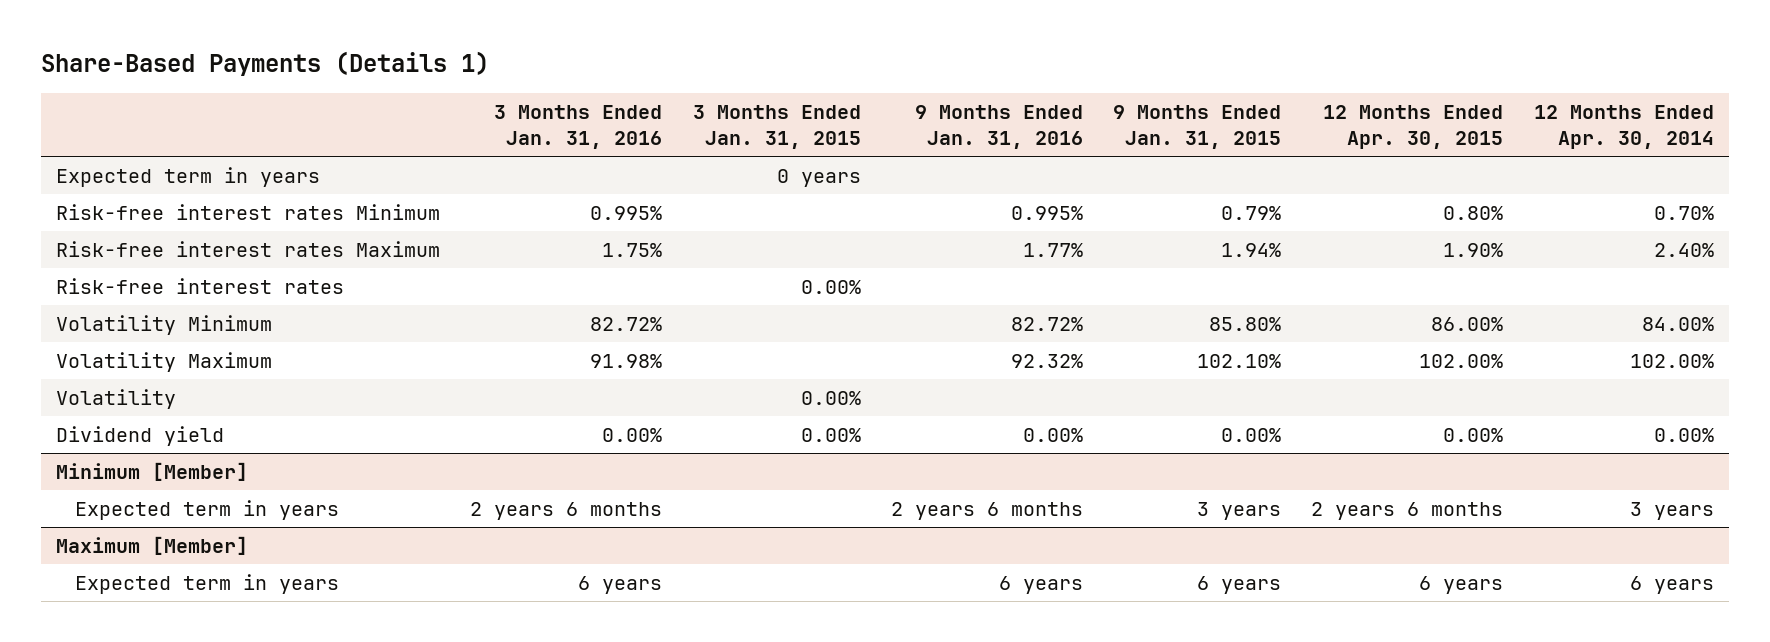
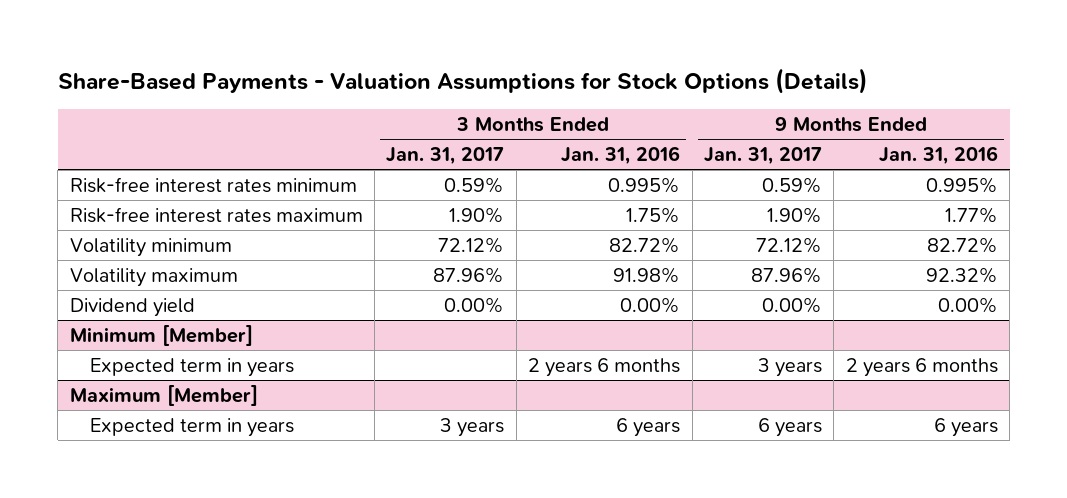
[40,51,489,77] Share-Based Payments (Details 1) -> [57,67,868,94] Share-Based Payments - Valuation Assumptions for Stock Options (Details)
[692,104,861,149] 3 Months Ended Jan. 31, 2015 -> none
[1113,104,1282,149] 9 Months Ended Jan. 31, 2015 -> none
[1323,104,1504,149] 12 Months Ended Apr. 30, 2015 -> none
[1533,104,1714,149] 12 Months Ended Apr. 30, 2014 -> none
none -> [386,147,505,166] Jan. 31, 2017
none -> [703,147,822,166] Jan. 31, 2017
[56,167,321,188] Expected term in years -> none
[56,278,345,295] Risk-free interest rates -> none
[56,389,177,410] Volatility -> none
[56,204,441,221] Risk-free interest rates Minimum -> [69,176,357,193] Risk-free interest rates minimum
[56,241,441,258] Risk-free interest rates Maximum -> [69,206,363,223] Risk-free interest rates maximum
[56,315,273,336] Volatility Minimum -> [69,237,232,257] Volatility minimum
[56,352,273,373] Volatility Maximum -> [69,267,238,287] Volatility maximum

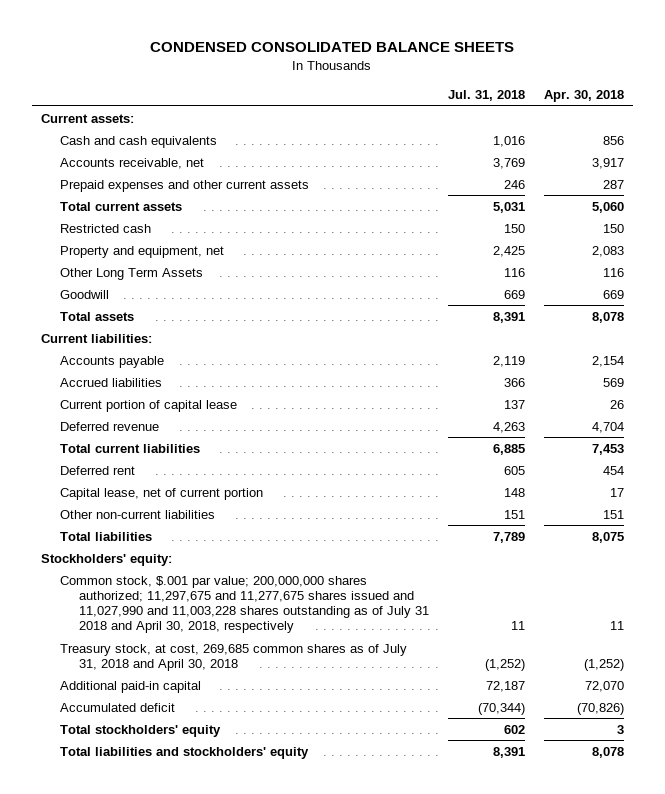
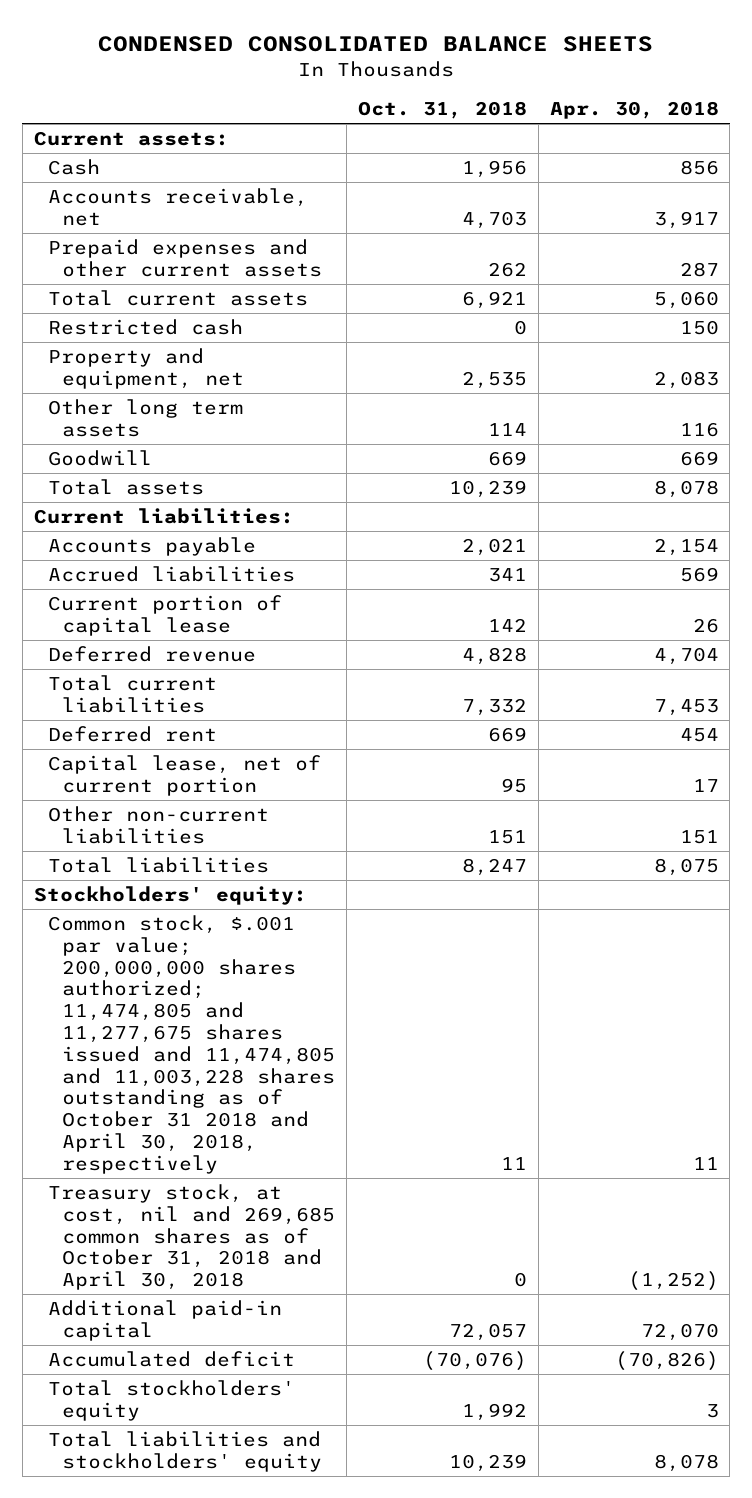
[448,90,526,102] Jul. 31, 2018 -> none
none -> [357,101,527,120] Oct. 31, 2018
[60,135,218,148] Cash and cash equivalents -> [47,158,100,175] Cash
[60,267,204,280] Other Long Term Assets -> [47,398,243,437] Other long term assets
[60,575,430,634] Common stock, $.001 par value; 200,000,000 shares authorized; 11,297,675 and 11,277,675 shares issued and 11,027,990 and 11,003,228 shares outstanding as of July 31 2018 and April 30, 2018, respectively -> [47,914,336,1174] Common stock, $.001 par value; 200,000,000 shares authorized; 11,474,805 and 11,277,675 shares issued and 11,474,805 and 11,003,228 shares outstanding as of October 31 2018 and April 30, 2018, respectively
[60,643,408,671] Treasury stock, at cost, 269,685 common shares as of July 31, 2018 and April 30, 2018 -> [47,1183,336,1291] Treasury stock, at cost, nil and 269,685 common shares as of October 31, 2018 and April 30, 2018

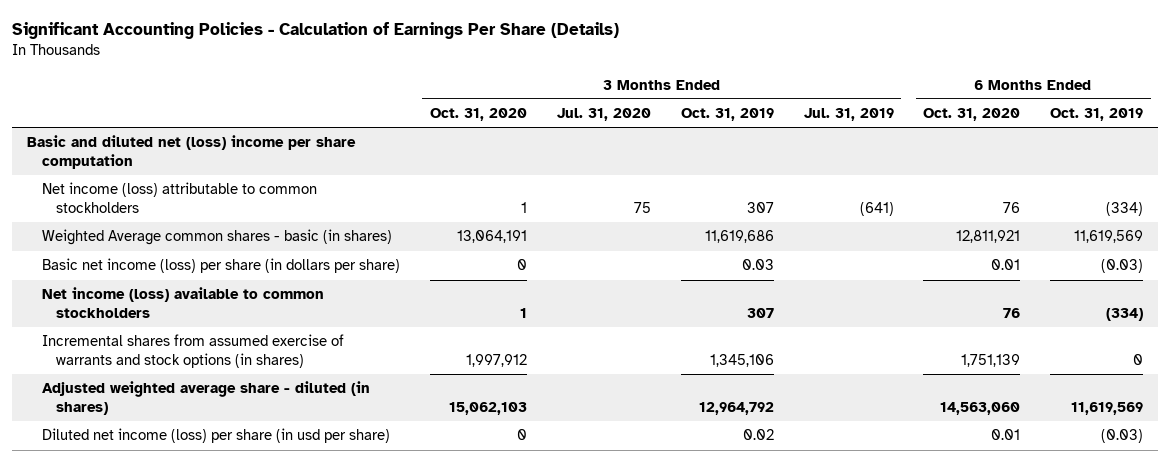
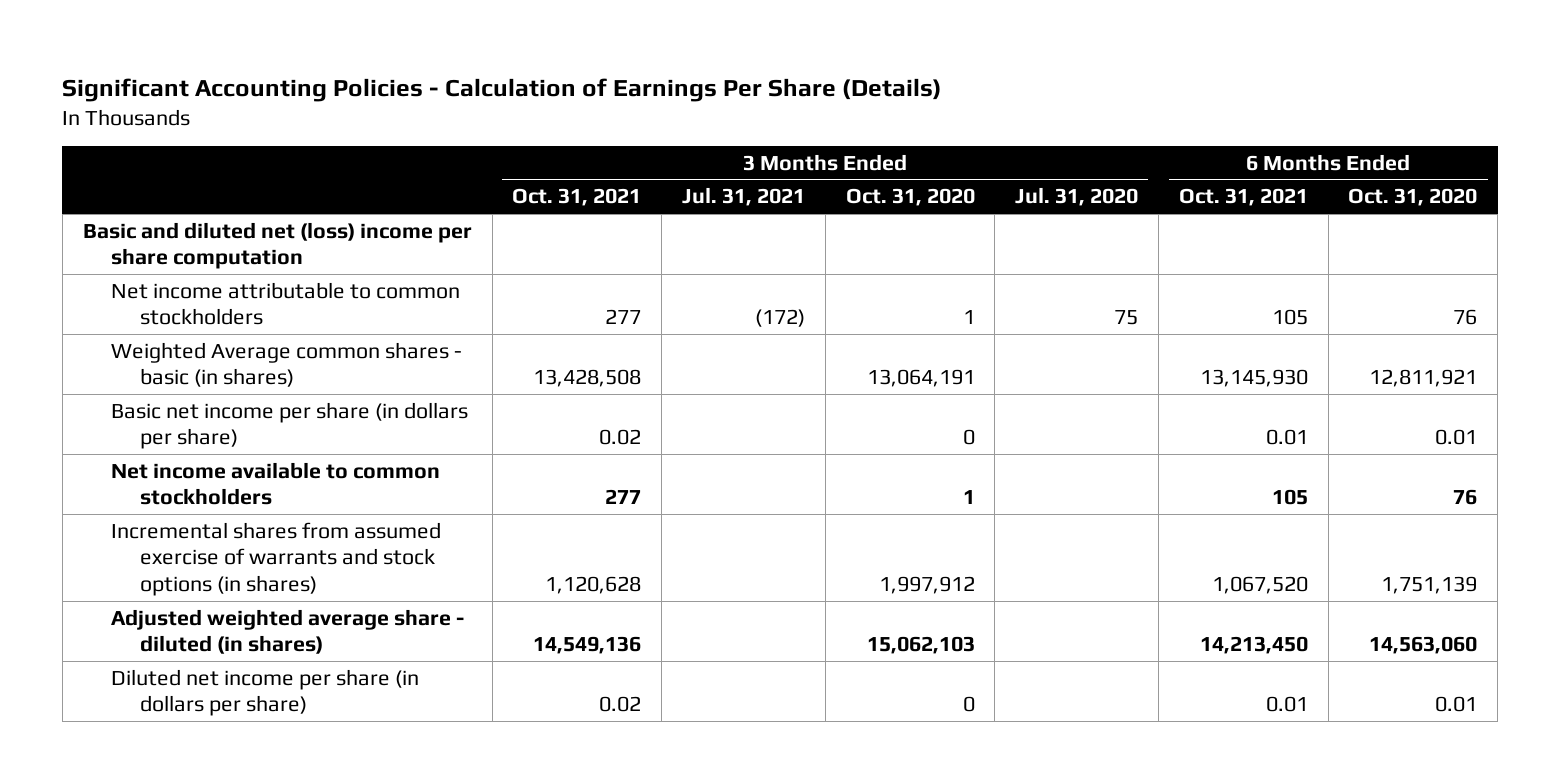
[680,108,774,122] Oct. 31, 2019 -> none
[803,108,894,122] Jul. 31, 2019 -> none
[1050,108,1144,122] Oct. 31, 2019 -> none
none -> [512,188,642,207] Oct. 31, 2021
none -> [681,187,805,207] Jul. 31, 2021
none -> [1178,188,1308,207] Oct. 31, 2021
[41,182,317,214] Net income (loss) attributable to common stockholders -> [111,281,461,326] Net income attributable to common stockholders
[41,258,400,274] Basic net income (loss) per share (in dollars per share) -> [111,401,469,450] Basic net income per share (in dollars per share)
[41,287,324,319] Net income (loss) available to common stockholders -> [111,461,441,506] Net income available to common stockholders
[41,428,390,444] Diluted net income (loss) per share (in usd per share) -> [111,668,420,717] Diluted net income per share (in dollars per share)

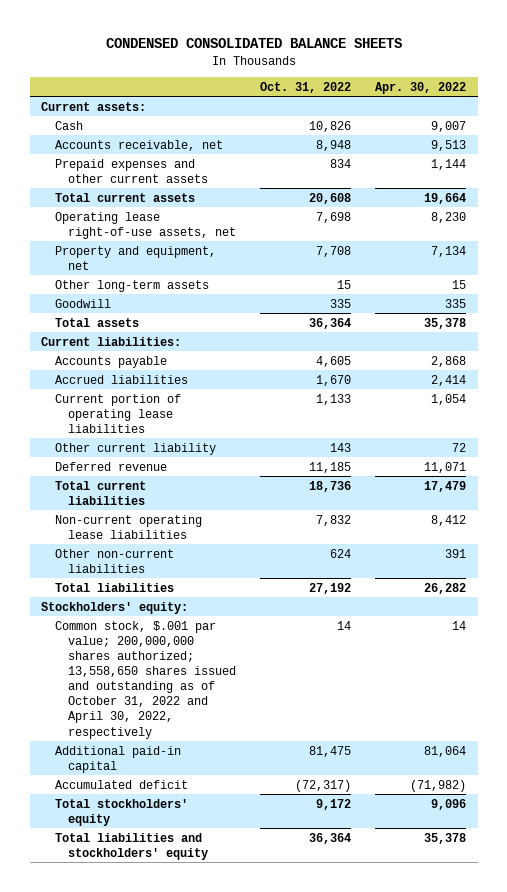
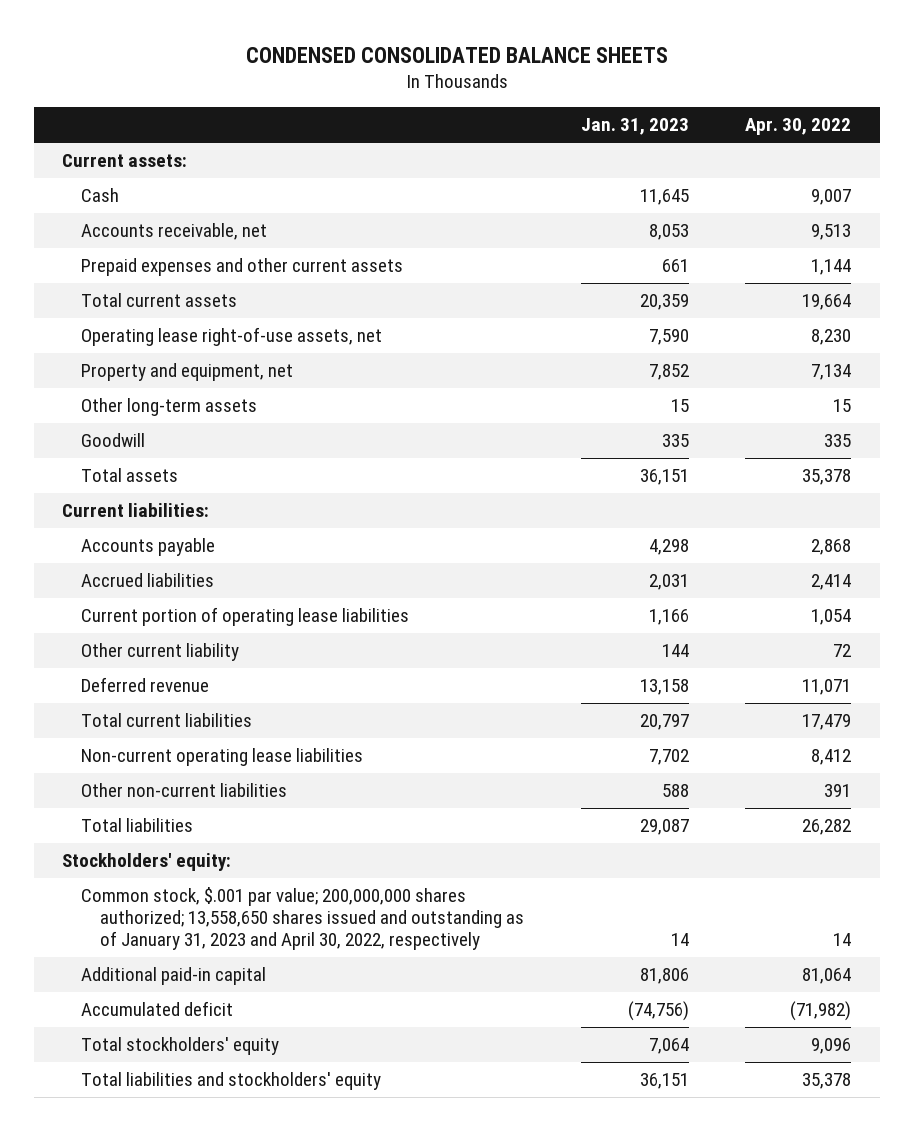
[260,81,352,93] Oct. 31, 2022 -> none
none -> [580,118,689,136] Jan. 31, 2023
[54,620,237,739] Common stock, $.001 par value; 200,000,000 shares authorized; 13,558,650 shares issued and outstanding as of October 31, 2022 and April 30, 2022, respectively -> [81,887,525,951] Common stock, $.001 par value; 200,000,000 shares authorized; 13,558,650 shares issued and outstanding as of January 31, 2023 and April 30, 2022, respectively

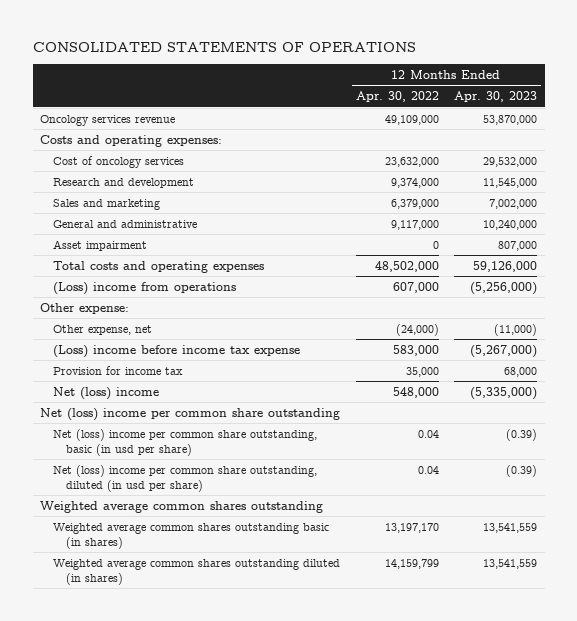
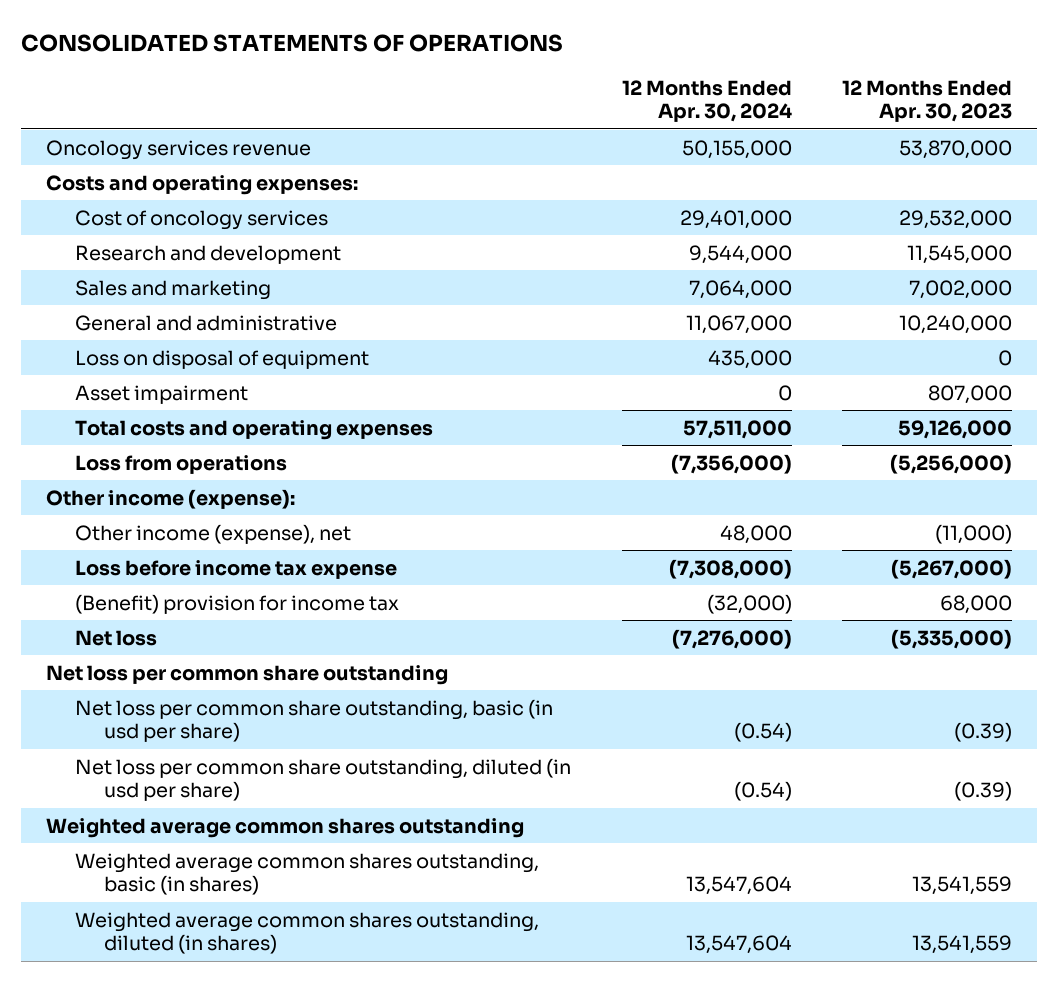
[355,91,439,103] Apr. 30, 2022 -> none
none -> [621,79,792,123] 12 Months Ended Apr. 30, 2024
none -> [74,349,369,369] Loss on disposal of equipment
[53,281,237,295] (Loss) income from operations -> [74,454,287,474] Loss from operations
[40,302,130,314] Other expense: -> [45,488,295,509] Other income (expense):
[53,324,153,335] Other expense, net -> [74,523,351,544] Other income (expense), net
[53,344,301,358] (Loss) income before income tax expense -> [74,559,397,579] Loss before income tax expense
[53,365,184,375] Provision for income tax -> [74,593,399,614] (Benefit) provision for income tax
[53,386,160,400] Net (loss) income -> [74,629,157,646] Net loss
[40,407,341,421] Net (loss) income per common share outstanding -> [45,664,448,685] Net loss per common share outstanding
[53,428,318,456] Net (loss) income per common share outstanding, basic (in usd per share) -> [74,698,553,743] Net loss per common share outstanding, basic (in usd per share)
[53,464,318,492] Net (loss) income per common share outstanding, diluted (in usd per share) -> [74,757,571,802] Net loss per common share outstanding, diluted (in usd per share)
[53,522,330,549] Weighted average common shares outstanding basic (in shares) -> [74,852,539,896] Weighted average common shares outstanding, basic (in shares)
[53,558,341,585] Weighted average common shares outstanding diluted (in shares) -> [74,911,539,955] Weighted average common shares outstanding, diluted (in shares)

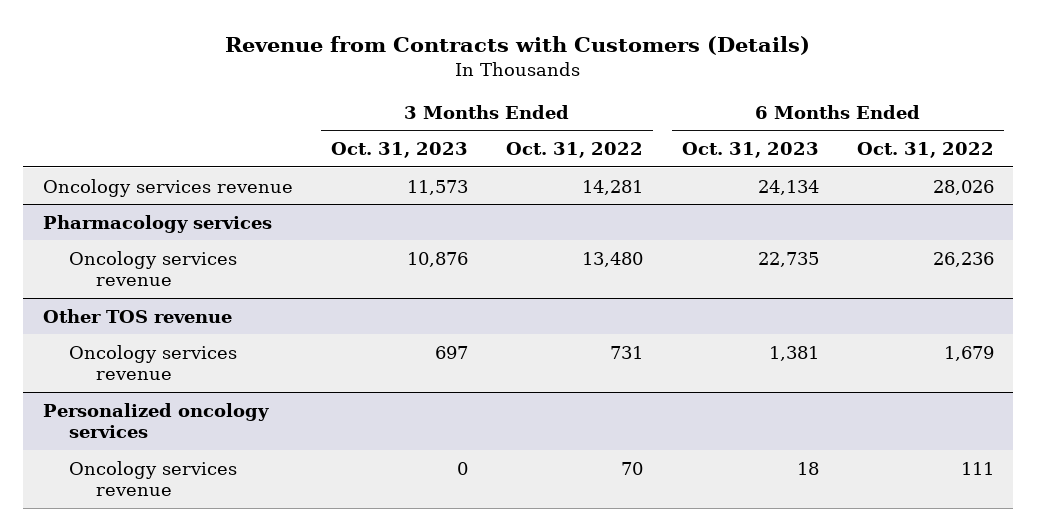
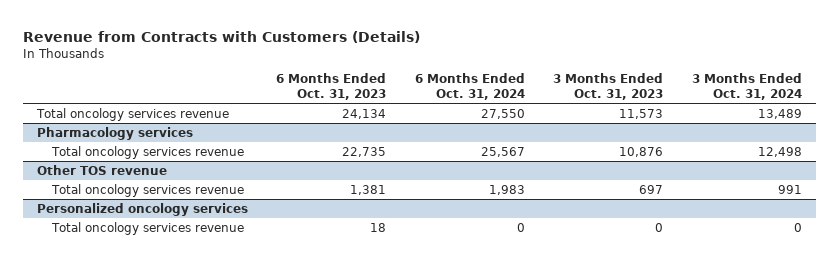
[506,142,644,159] Oct. 31, 2022 -> none
[856,142,994,159] Oct. 31, 2022 -> none
none -> [414,73,525,101] 6 Months Ended Oct. 31, 2024
none -> [691,73,802,101] 3 Months Ended Oct. 31, 2024
[42,178,293,197] Oncology services revenue -> [36,107,230,121] Total oncology services revenue
[69,250,238,287] Oncology services revenue -> [51,145,245,159] Total oncology services revenue
[69,344,238,381] Oncology services revenue -> [51,183,245,197] Total oncology services revenue
[69,460,238,497] Oncology services revenue -> [51,221,245,235] Total oncology services revenue

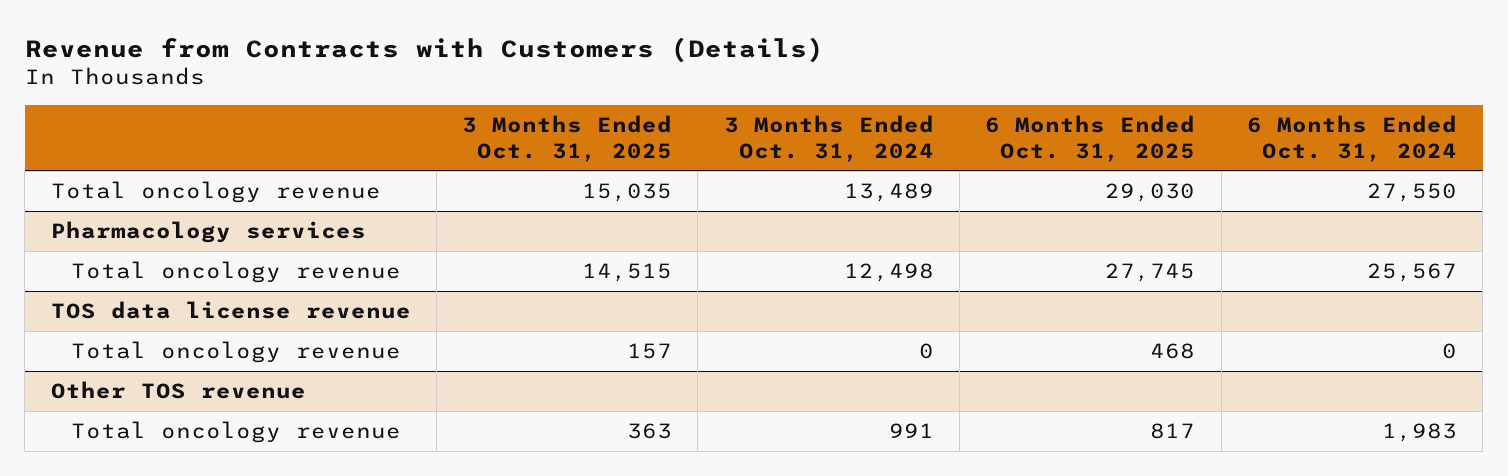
[276,73,387,101] 6 Months Ended Oct. 31, 2023 -> none
[553,73,664,101] 3 Months Ended Oct. 31, 2023 -> none
none -> [462,114,673,162] 3 Months Ended Oct. 31, 2025
none -> [985,114,1196,162] 6 Months Ended Oct. 31, 2025
[36,107,230,121] Total oncology services revenue -> [50,180,381,203] Total oncology revenue
[51,145,245,159] Total oncology services revenue -> [71,260,402,283] Total oncology revenue
none -> [50,300,411,319] TOS data license revenue
none -> [71,340,402,363] Total oncology revenue
[37,202,249,216] Personalized oncology services -> none
[51,221,245,235] Total oncology services revenue -> none
[51,183,245,197] Total oncology services revenue -> [71,420,402,443] Total oncology revenue

